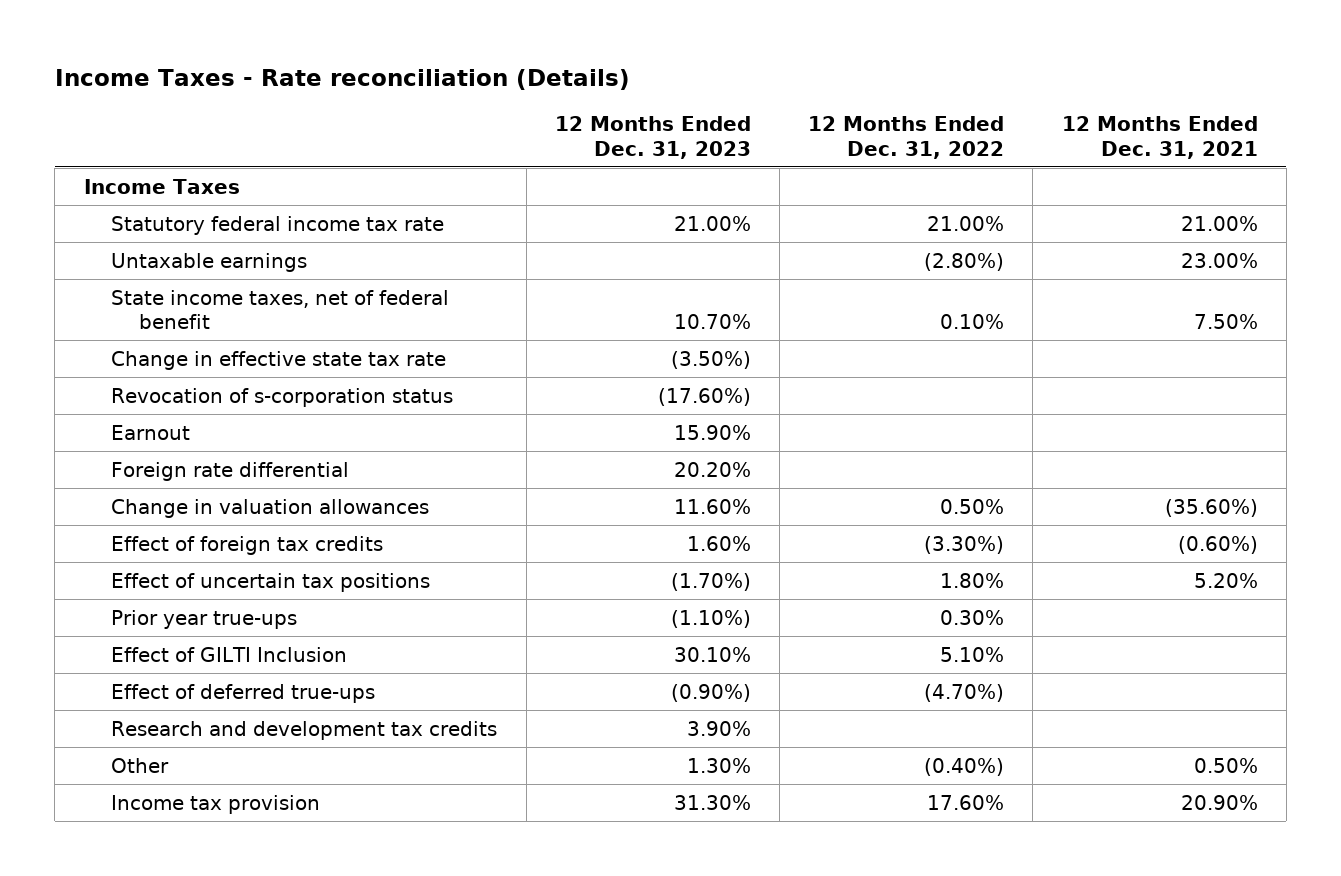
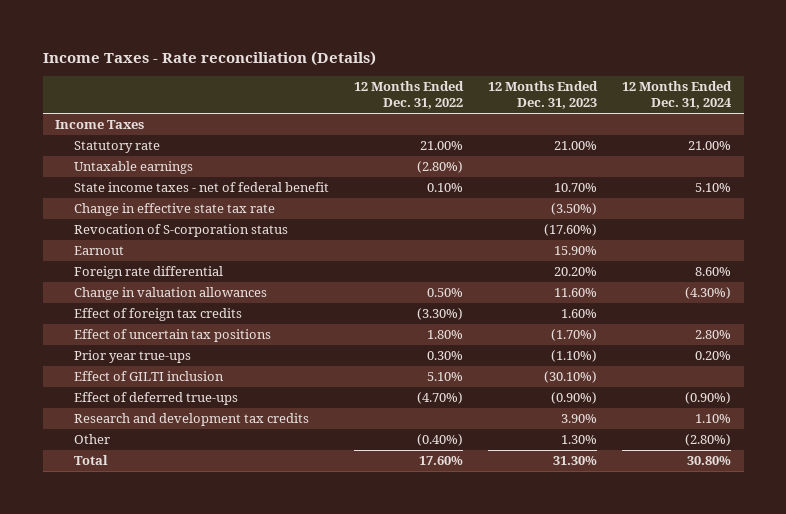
[1061,116,1258,159] 12 Months Ended Dec. 31, 2021 -> none
none -> [622,81,733,110] 12 Months Ended Dec. 31, 2024
[111,215,445,235] Statutory federal income tax rate -> [73,141,160,154] Statutory rate
[111,289,450,329] State income taxes, net of federal benefit -> [73,182,329,193] State income taxes - net of federal benefit
[111,387,454,407] Revocation of s-corporation status -> [73,224,288,238] Revocation of S-corporation status
[111,646,348,662] Effect of GILTI Inclusion -> [73,371,224,382] Effect of GILTI inclusion
[673,646,751,662] 30.10% -> [544,371,598,384] (30.10%)
[111,794,321,814] Income tax provision -> [73,455,108,466] Total

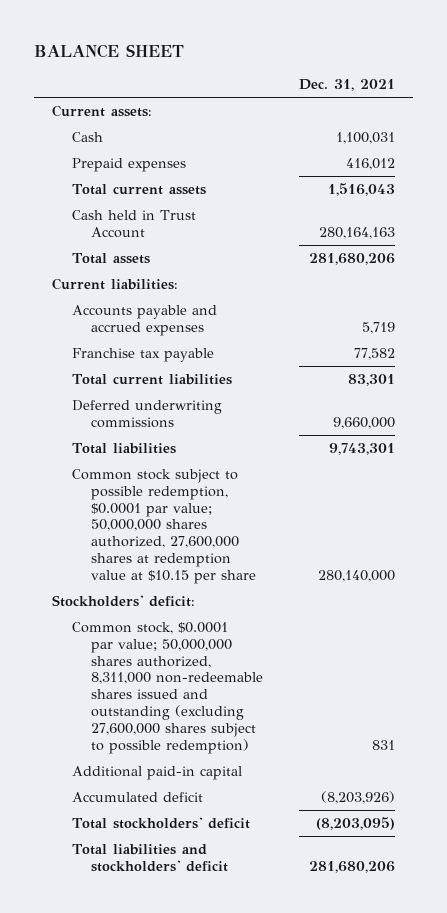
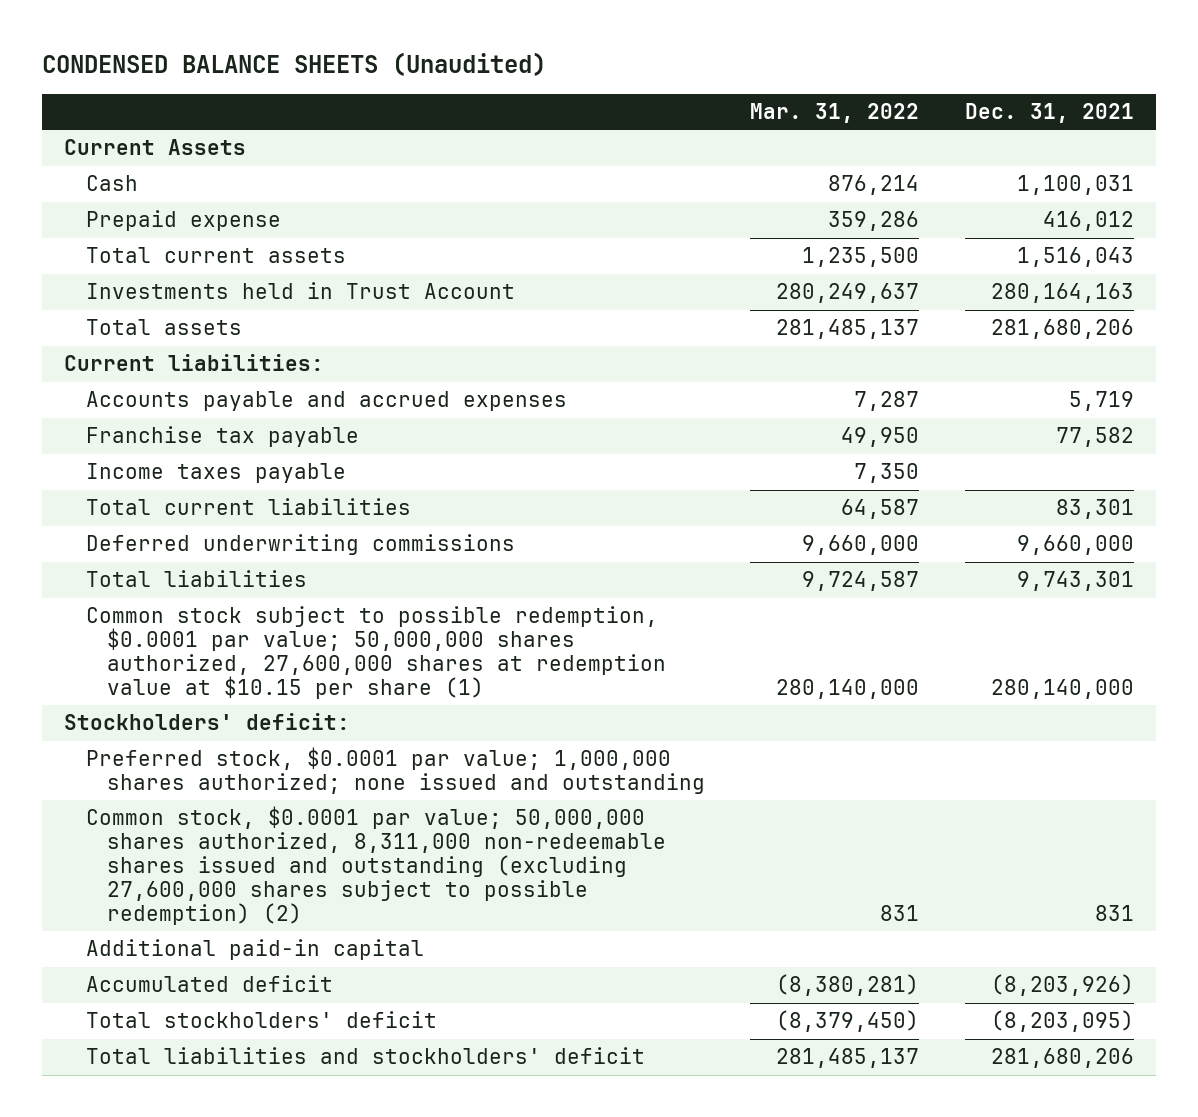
[34,43,185,58] BALANCE SHEET -> [41,52,546,77] CONDENSED BALANCE SHEETS (Unaudited)
none -> [750,102,920,123] Mar. 31, 2022
[52,104,153,117] Current assets: -> [64,139,247,156] Current Assets
[71,157,186,172] Prepaid expenses -> [85,210,281,232] Prepaid expense
[71,209,196,238] Cash held in Trust Account -> [85,282,515,300] Investments held in Trust Account
none -> [85,463,346,484] Income taxes payable
[71,468,256,584] Common stock subject to possible redemption, $0.0001 par value; 50,000,000 shares authorized, 27,600,000 shares at redemption value at $10.15 per share -> [85,606,666,699] Common stock subject to possible redemption, $0.0001 par value; 50,000,000 shares authorized, 27,600,000 shares at redemption value at $10.15 per share (1)
none -> [85,747,705,795] Preferred stock, $0.0001 par value; 1,000,000 shares authorized; none issued and outstanding
[71,621,263,754] Common stock, $0.0001 par value; 50,000,000 shares authorized, 8,311,000 non-redeemable shares issued and outstanding (excluding 27,600,000 shares subject to possible redemption) -> [85,806,666,925] Common stock, $0.0001 par value; 50,000,000 shares authorized, 8,311,000 non-redeemable shares issued and outstanding (excluding 27,600,000 shares subject to possible redemption) (2)

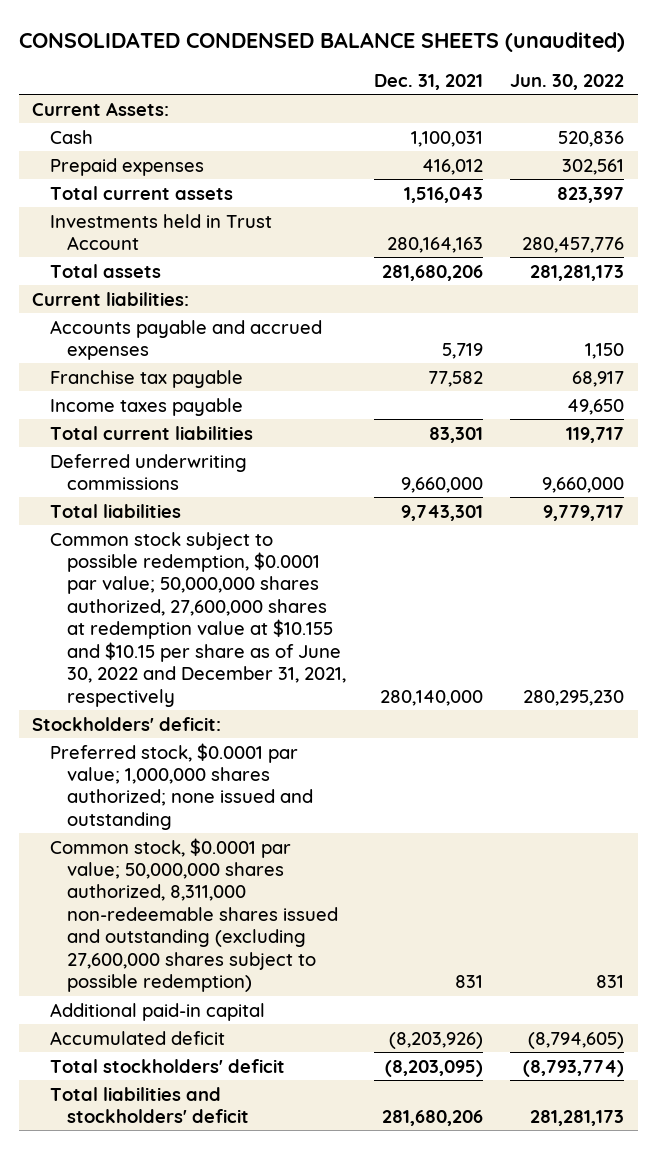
[41,52,546,77] CONDENSED BALANCE SHEETS (Unaudited) -> [18,31,625,52] CONSOLIDATED CONDENSED BALANCE SHEETS (unaudited)
[750,102,920,123] Mar. 31, 2022 -> none
none -> [510,73,625,90] Jun. 30, 2022
[64,139,247,156] Current Assets -> [32,101,170,116] Current Assets:
[85,210,281,232] Prepaid expense -> [49,157,204,176] Prepaid expenses
[85,606,666,699] Common stock subject to possible redemption, $0.0001 par value; 50,000,000 shares authorized, 27,600,000 shares at redemption value at $10.15 per share (1) -> [49,531,347,707] Common stock subject to possible redemption, $0.0001 par value; 50,000,000 shares authorized, 27,600,000 shares at redemption value at $10.155 and $10.15 per share as of June 30, 2022 and December 31, 2021, respectively
[85,806,666,925] Common stock, $0.0001 par value; 50,000,000 shares authorized, 8,311,000 non-redeemable shares issued and outstanding (excluding 27,600,000 shares subject to possible redemption) (2) -> [49,837,339,993] Common stock, $0.0001 par value; 50,000,000 shares authorized, 8,311,000 non-redeemable shares issued and outstanding (excluding 27,600,000 shares subject to possible redemption)

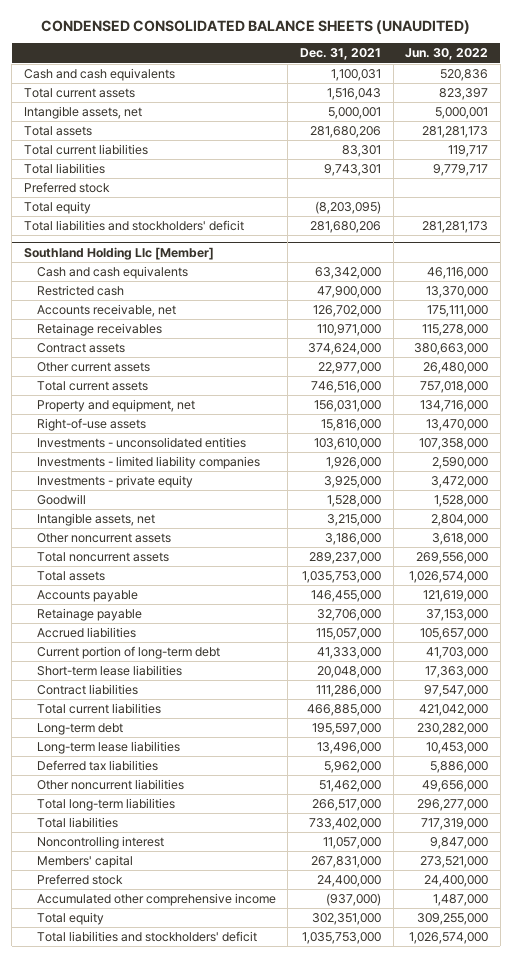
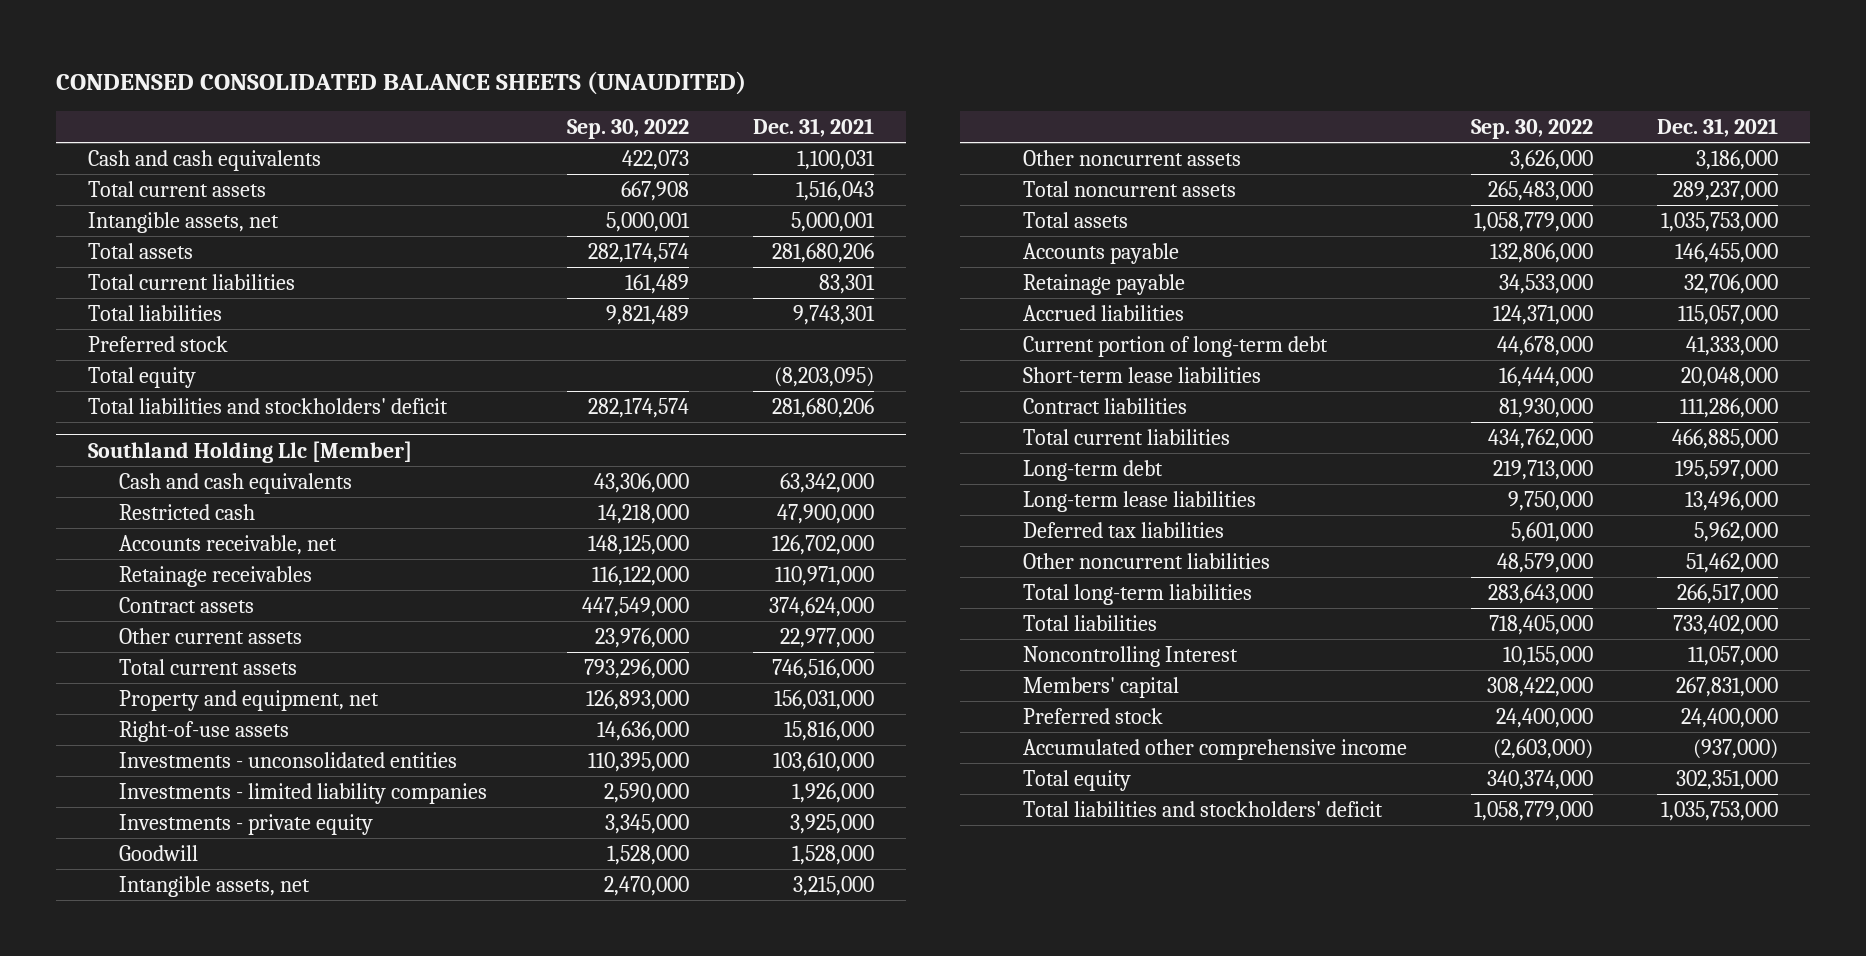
[405,48,489,61] Jun. 30, 2022 -> none
none -> [566,119,689,140] Sep. 30, 2022
[36,835,164,849] Noncontrolling interest -> [1023,645,1239,667] Noncontrolling Interest

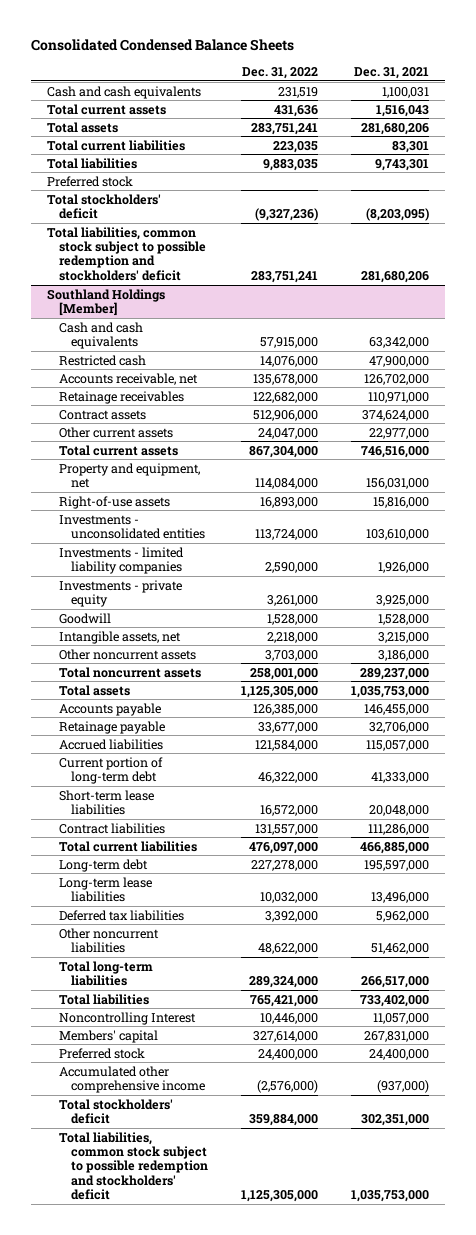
[55,70,746,95] CONDENSED CONSOLIDATED BALANCE SHEETS (UNAUDITED) -> [30,39,294,52] Consolidated Condensed Balance Sheets
[566,119,689,140] Sep. 30, 2022 -> none
none -> [242,66,319,79] Dec. 31, 2022
[87,211,279,233] Intangible assets, net -> none
[87,366,196,388] Total equity -> [47,193,162,220] Total stockholders' deficit
[87,397,448,414] Total liabilities and stockholders' deficit -> [47,226,207,281] Total liabilities, common stock subject to possible redemption and stockholders' deficit
[87,440,412,463] Southland Holding Llc [Member] -> [47,288,166,317] Southland Holdings [Member]
[1023,769,1132,791] Total equity -> [59,1098,174,1125] Total stockholders' deficit
[1023,800,1384,817] Total liabilities and stockholders' deficit -> [59,1131,209,1201] Total liabilities, common stock subject to possible redemption and stockholders' deficit

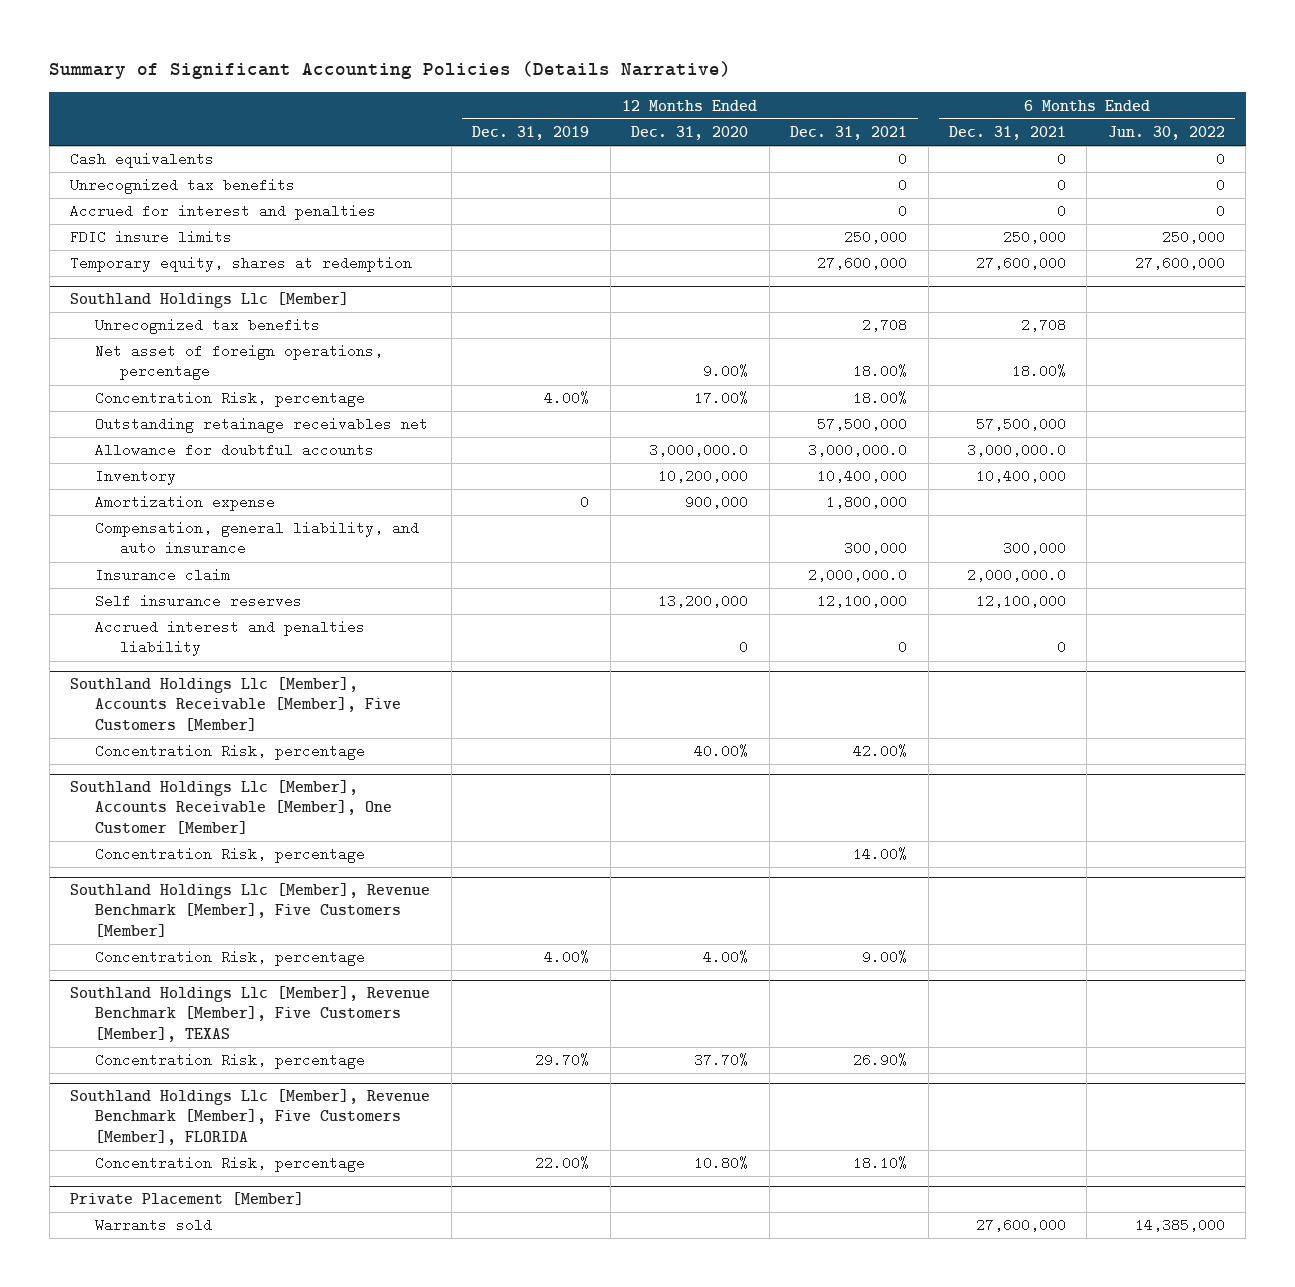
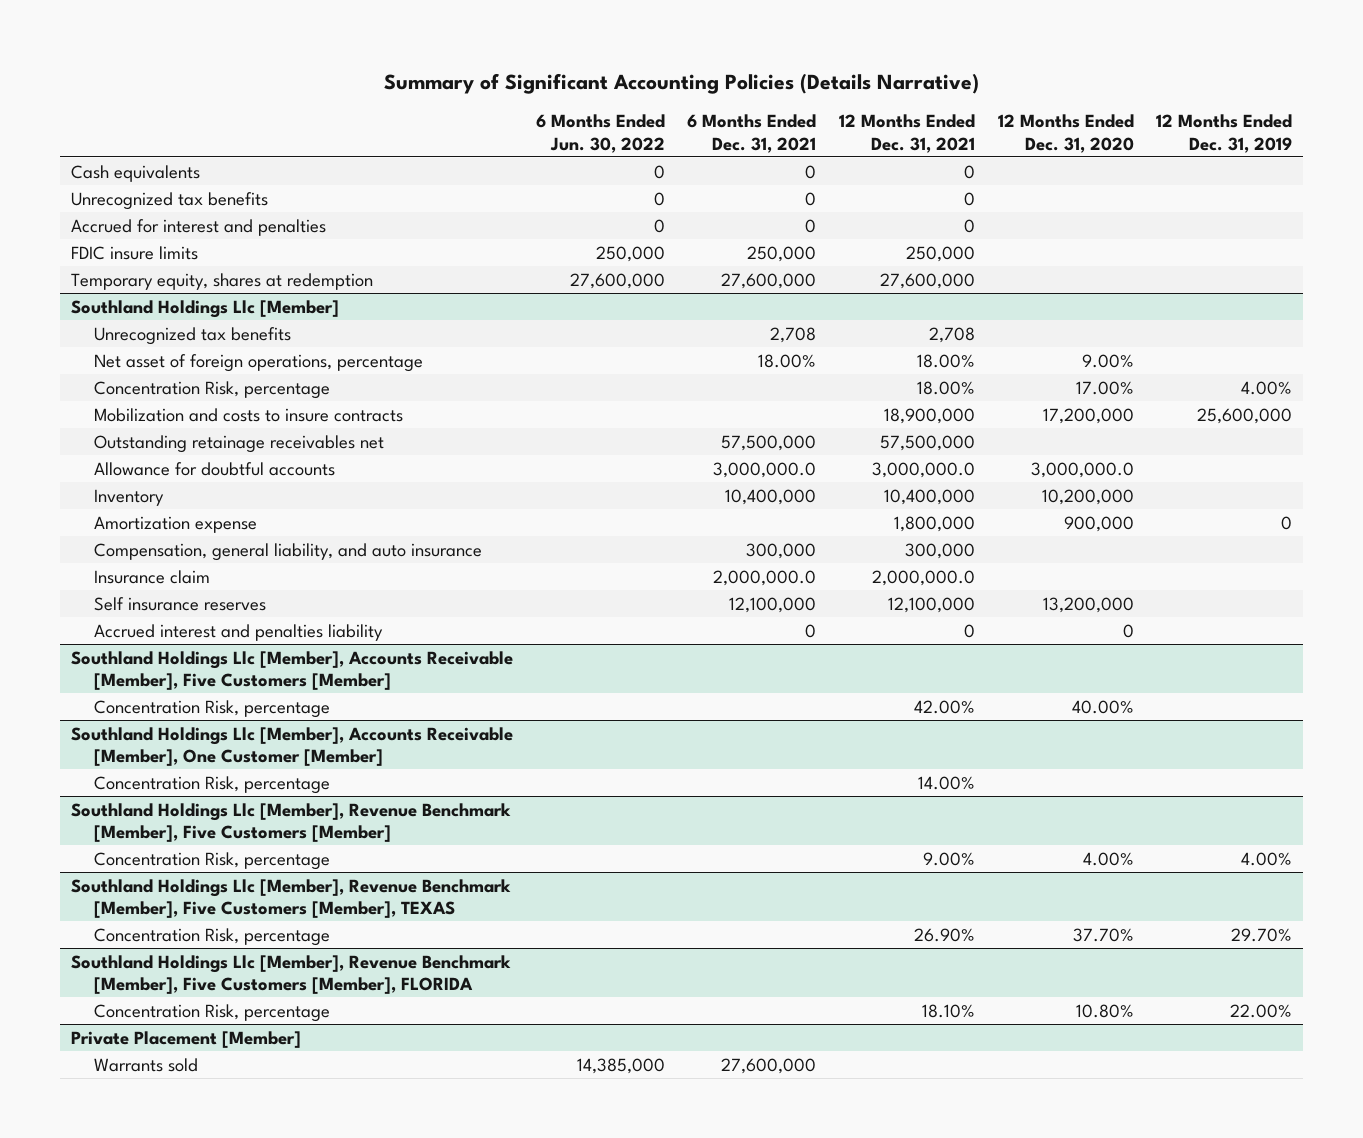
none -> [93,407,403,422] Mobilization and costs to insure contracts

